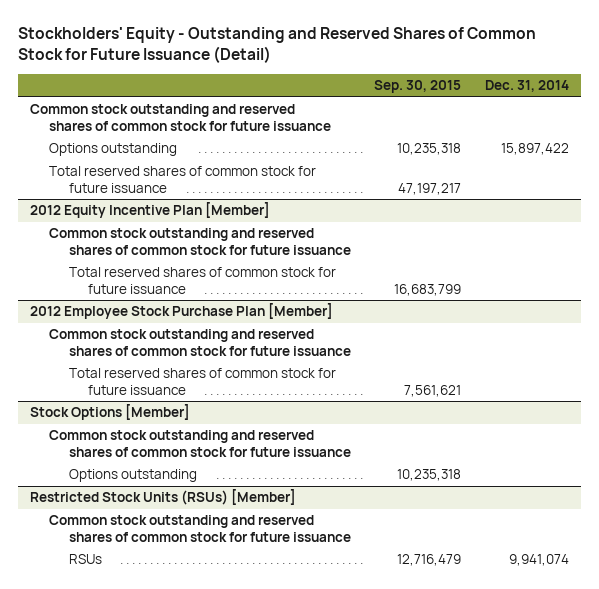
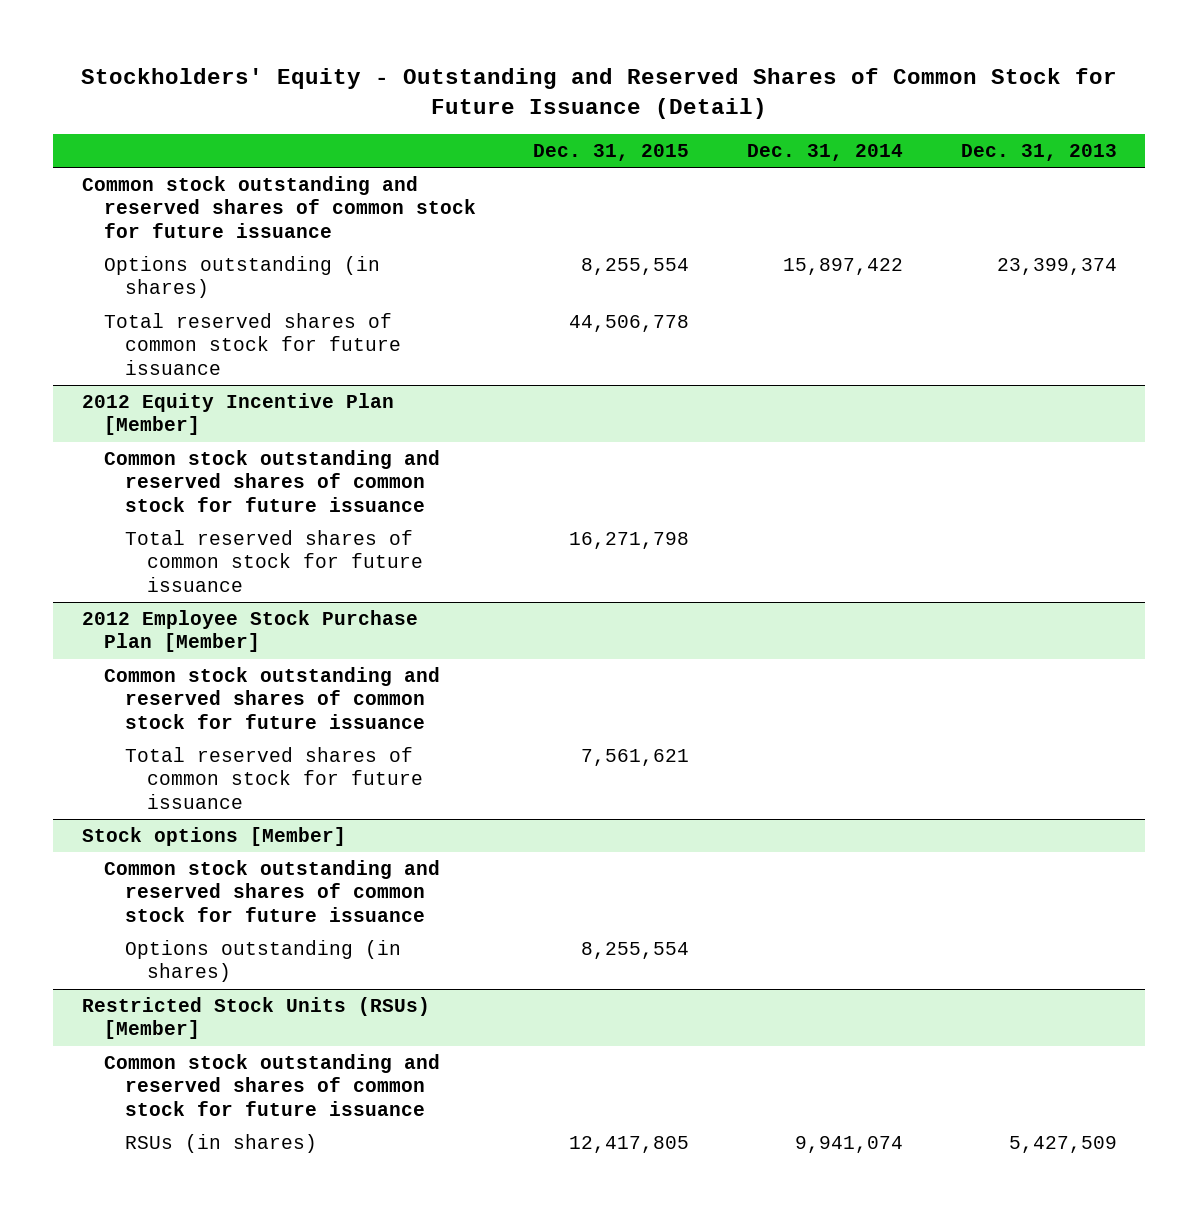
[374,80,462,94] Sep. 30, 2015 -> none
none -> [533,143,690,161] Dec. 31, 2015
none -> [960,143,1117,161] Dec. 31, 2013
[49,143,178,157] Options outstanding -> [103,256,380,299] Options outstanding (in shares)
[29,404,190,421] Stock Options [Member] -> [82,827,347,847] Stock options [Member]
[68,469,197,483] Options outstanding -> [125,940,402,983] Options outstanding (in shares)
[68,554,102,565] RSUs -> [125,1134,318,1154] RSUs (in shares)

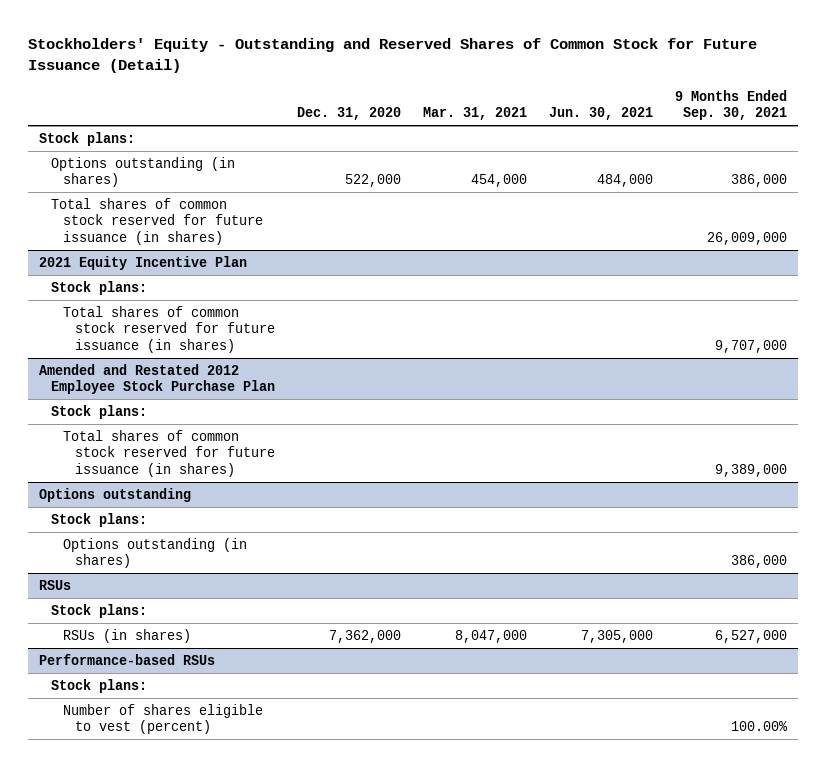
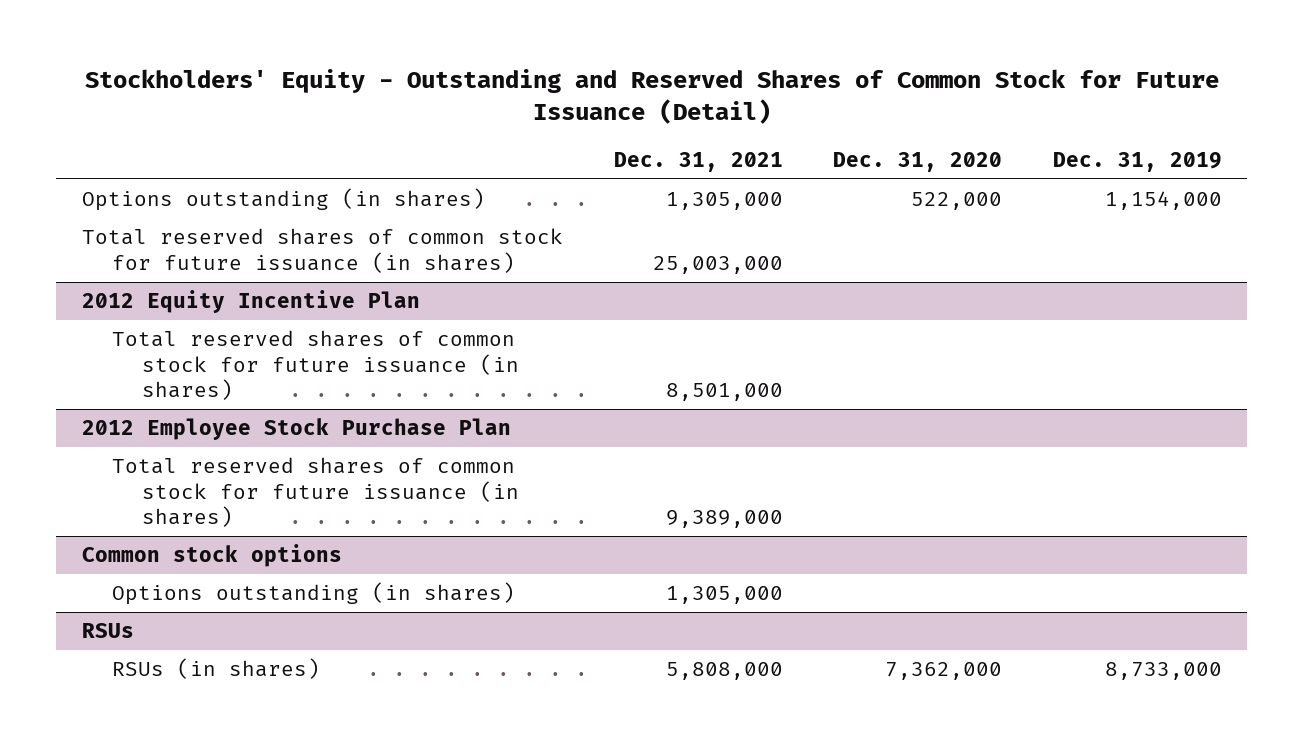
[423,107,528,121] Mar. 31, 2021 -> none
[549,107,654,121] Jun. 30, 2021 -> none
[675,89,788,121] 9 Months Ended Sep. 30, 2021 -> none
none -> [613,151,783,172] Dec. 31, 2021
none -> [1052,151,1222,172] Dec. 31, 2019
[38,131,135,146] Stock plans: -> none
[38,255,247,270] 2021 Equity Incentive Plan -> none
[51,280,148,295] Stock plans: -> none
[63,305,276,353] Total shares of common stock reserved for future issuance (in shares) -> none
[51,404,148,419] Stock plans: -> none
[51,512,148,527] Stock plans: -> none
[51,197,264,245] Total shares of common stock reserved for future issuance (in shares) -> [81,228,563,273] Total reserved shares of common stock for future issuance (in shares)
none -> [81,290,420,314] 2012 Equity Incentive Plan
none -> [112,330,520,401] Total reserved shares of common stock for future issuance (in shares)
[38,363,276,395] Amended and Restated 2012 Employee Stock Purchase Plan -> [81,418,511,441] 2012 Employee Stock Purchase Plan
[63,429,276,477] Total shares of common stock reserved for future issuance (in shares) -> [112,457,520,528] Total reserved shares of common stock for future issuance (in shares)
[38,487,191,502] Options outstanding -> [81,544,342,568] Common stock options
[51,603,148,618] Stock plans: -> none
[38,653,215,665] Performance-based RSUs -> none
[51,678,148,693] Stock plans: -> none
[63,703,264,735] Number of shares eligible to vest (percent) -> none

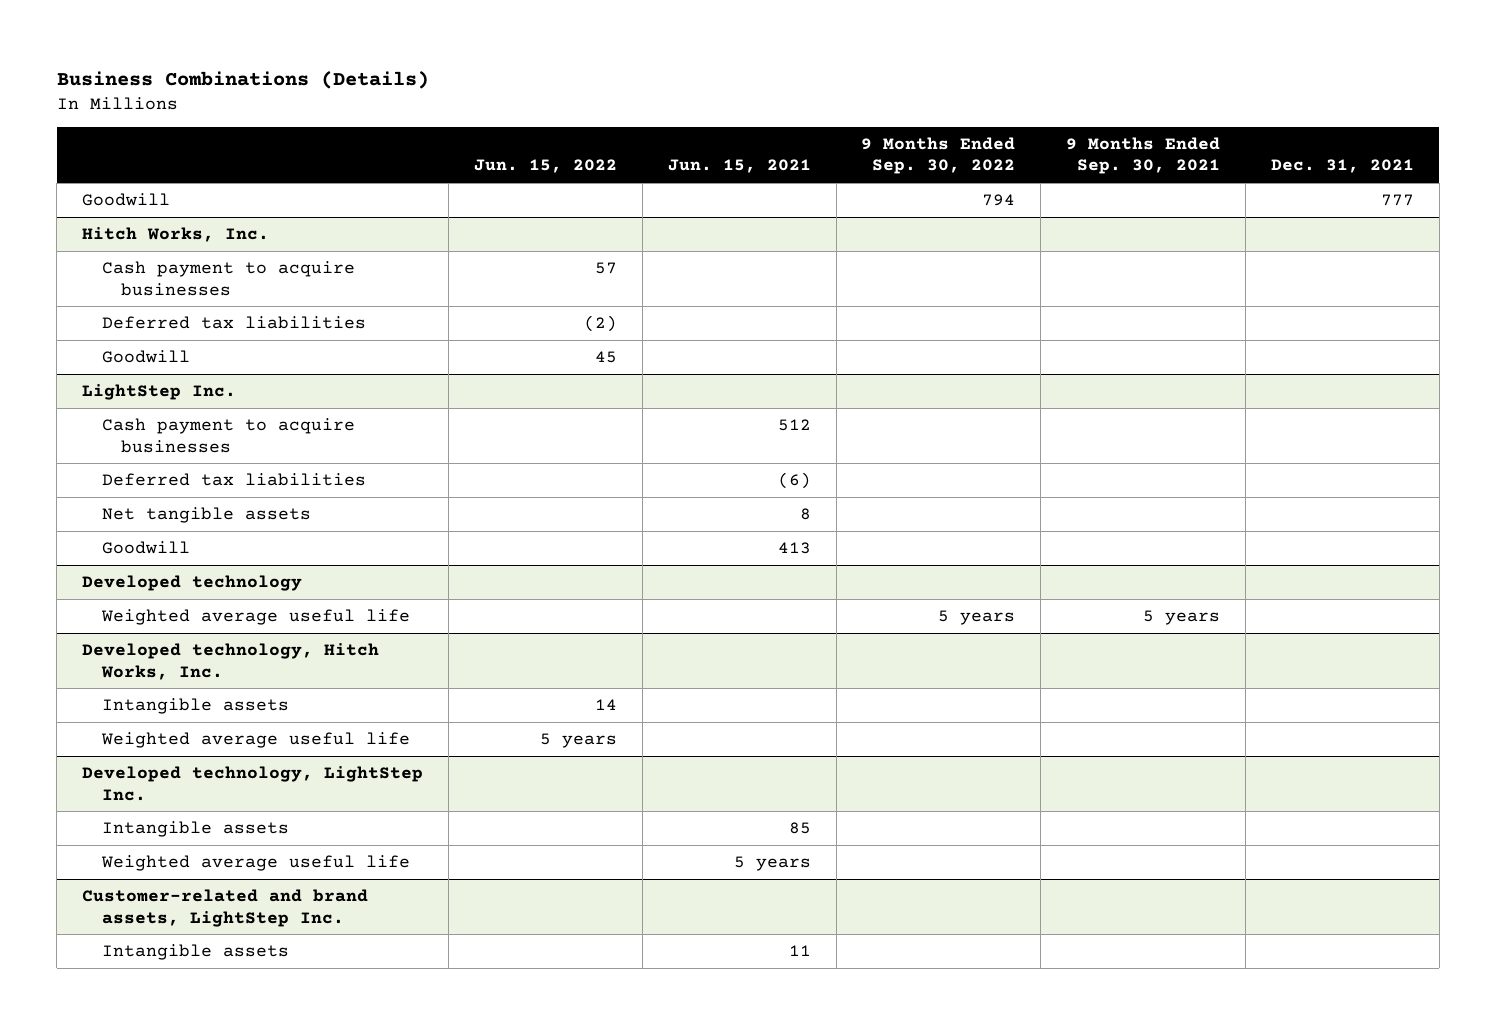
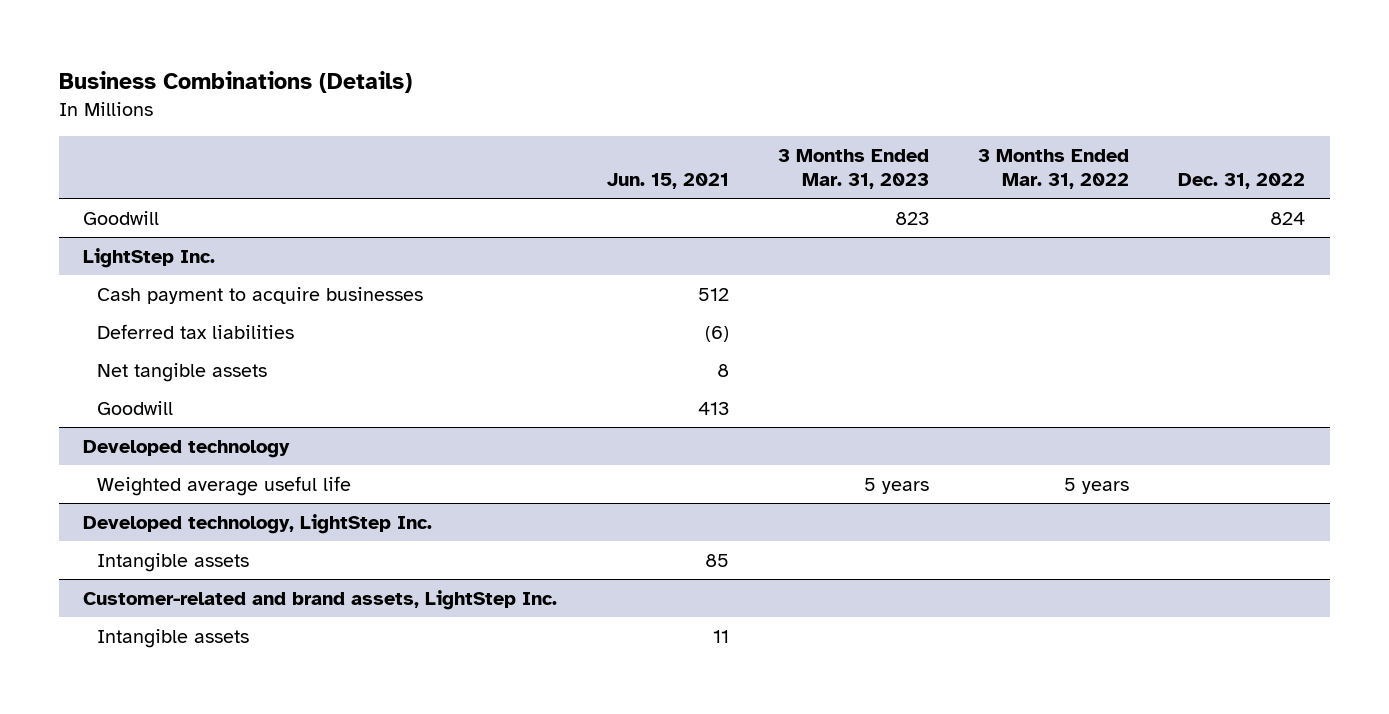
[473,159,617,174] Jun. 15, 2022 -> none
[861,136,1016,175] 9 Months Ended Sep. 30, 2022 -> none
[1066,136,1221,175] 9 Months Ended Sep. 30, 2021 -> none
[1270,159,1414,174] Dec. 31, 2021 -> none
none -> [777,148,929,190] 3 Months Ended Mar. 31, 2023
none -> [978,148,1130,190] 3 Months Ended Mar. 31, 2022
none -> [1178,173,1306,190] Dec. 31, 2022
[82,227,270,243] Hitch Works, Inc. -> none
[101,261,355,296] Cash payment to acquire businesses -> none
[101,316,366,330] Deferred tax liabilities -> none
[101,350,190,364] Goodwill -> none
[82,643,380,680] Developed technology, Hitch Works, Inc. -> none
[101,698,289,715] Intangible assets -> none
[100,732,410,749] Weighted average useful life -> none
[100,855,410,872] Weighted average useful life -> none

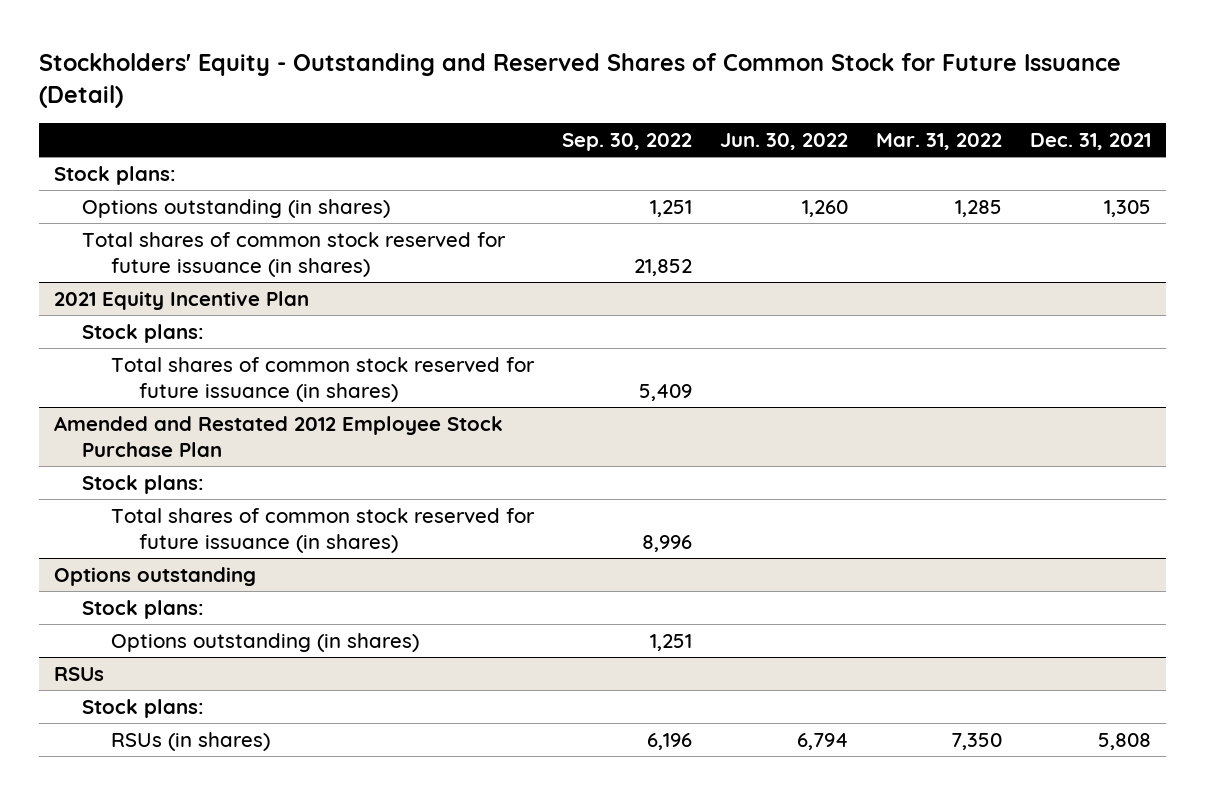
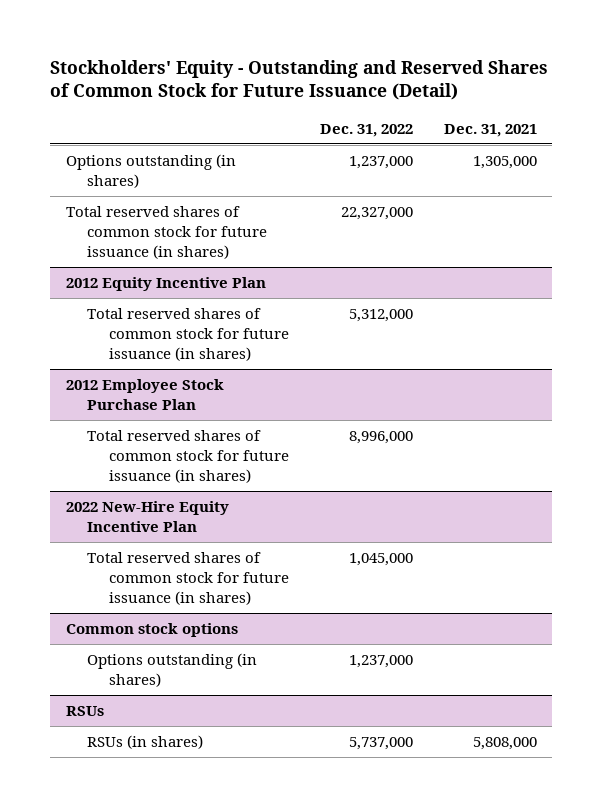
[561,132,692,151] Sep. 30, 2022 -> none
[719,132,848,150] Jun. 30, 2022 -> none
[876,132,1003,150] Mar. 31, 2022 -> none
none -> [319,123,413,137] Dec. 31, 2022
[53,165,176,185] Stock plans: -> none
[53,290,309,310] 2021 Equity Incentive Plan -> none
[82,323,205,343] Stock plans: -> none
[110,356,535,402] Total shares of common stock reserved for future issuance (in shares) -> none
[82,474,205,494] Stock plans: -> none
[82,599,205,619] Stock plans: -> none
[1104,199,1152,217] 1,305 -> [472,156,537,170] 1,305,000
[82,231,507,277] Total shares of common stock reserved for future issuance (in shares) -> [65,206,268,259] Total reserved shares of common stock for future issuance (in shares)
none -> [65,277,266,292] 2012 Equity Incentive Plan
none -> [87,308,289,361] Total reserved shares of common stock for future issuance (in shares)
[53,415,503,457] Amended and Restated 2012 Employee Stock Purchase Plan -> [65,379,224,410] 2012 Employee Stock Purchase Plan
[110,507,535,553] Total shares of common stock reserved for future issuance (in shares) -> [87,430,289,483] Total reserved shares of common stock for future issuance (in shares)
none -> [65,501,229,532] 2022 New-Hire Equity Incentive Plan
none -> [87,552,289,605] Total reserved shares of common stock for future issuance (in shares)
[53,566,256,586] Options outstanding -> [65,623,238,638] Common stock options
[82,698,205,718] Stock plans: -> none
[1098,732,1152,750] 5,808 -> [472,737,537,751] 5,808,000

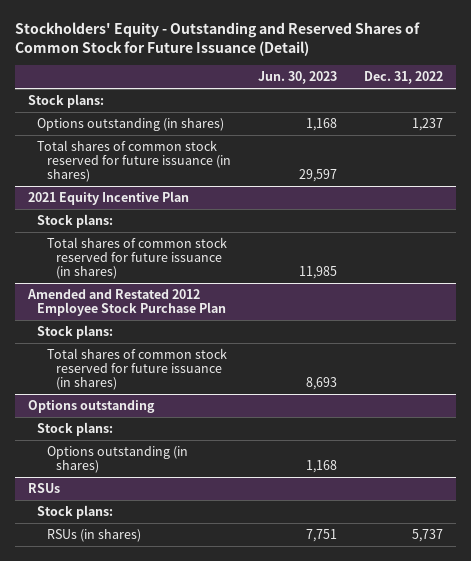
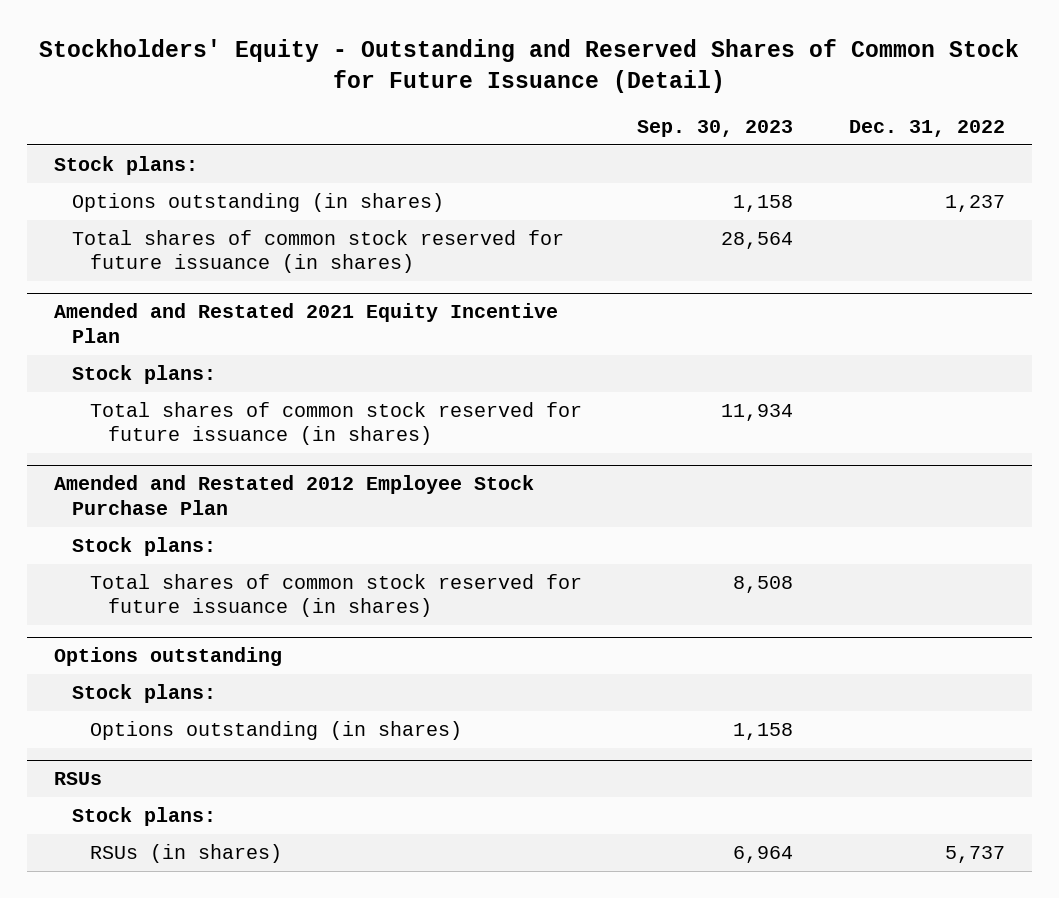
[257,71,337,85] Jun. 30, 2023 -> none
none -> [637,119,794,137] Sep. 30, 2023
[28,190,190,205] 2021 Equity Incentive Plan -> [54,303,559,343] Amended and Restated 2021 Equity Incentive Plan

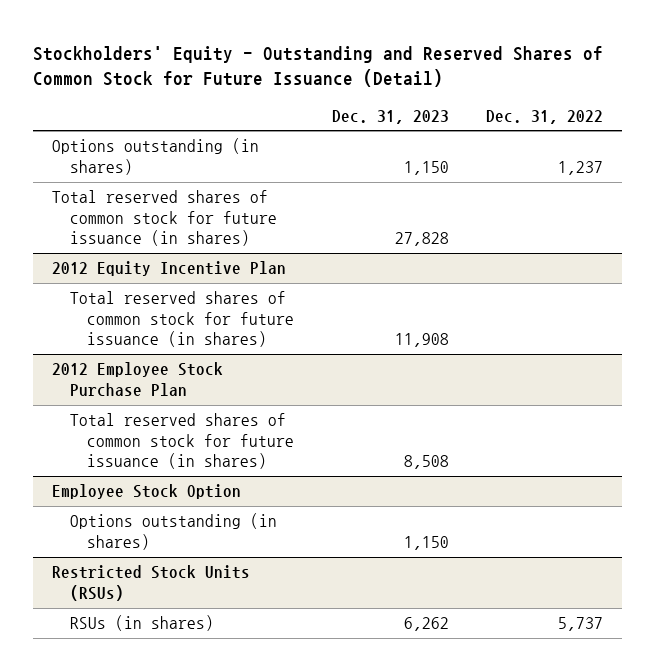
[637,119,794,137] Sep. 30, 2023 -> none
none -> [331,109,449,124] Dec. 31, 2023
[54,155,199,175] Stock plans: -> none
[54,303,559,343] Amended and Restated 2021 Equity Incentive Plan -> none
[72,364,217,384] Stock plans: -> none
[90,401,583,446] Total shares of common stock reserved for future issuance (in shares) -> none
[72,536,217,556] Stock plans: -> none
[72,683,217,703] Stock plans: -> none
[72,229,565,274] Total shares of common stock reserved for future issuance (in shares) -> [51,190,277,247] Total reserved shares of common stock for future issuance (in shares)
none -> [51,261,286,277] 2012 Equity Incentive Plan
none -> [69,291,295,348] Total reserved shares of common stock for future issuance (in shares)
[54,475,535,515] Amended and Restated 2012 Employee Stock Purchase Plan -> [51,362,223,397] 2012 Employee Stock Purchase Plan
[90,573,583,618] Total shares of common stock reserved for future issuance (in shares) -> [69,413,295,470] Total reserved shares of common stock for future issuance (in shares)
[54,647,283,667] Options outstanding -> [51,484,241,500] Employee Stock Option
[72,806,217,826] Stock plans: -> none
[54,772,103,786] RSUs -> [51,565,250,601] Restricted Stock Units (RSUs)

